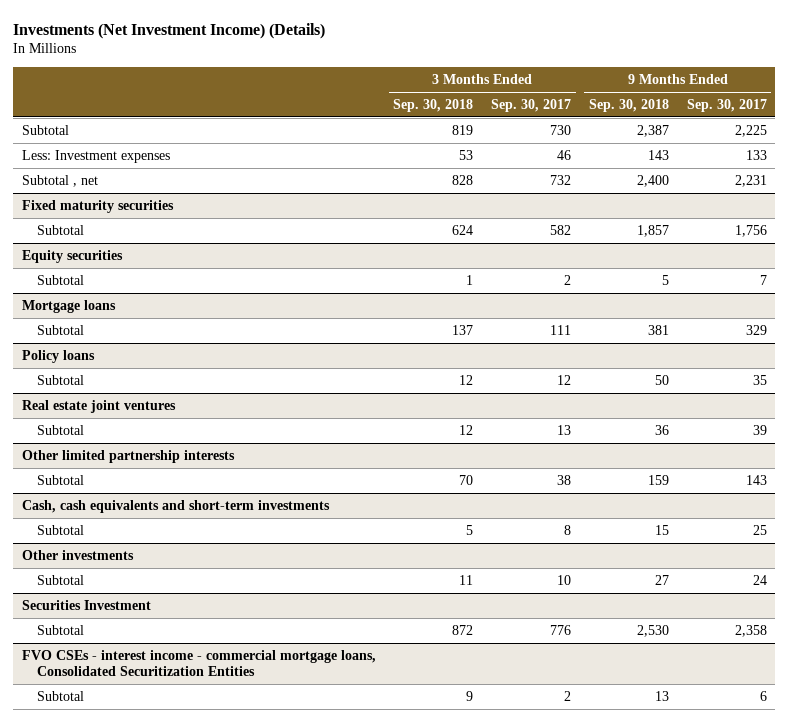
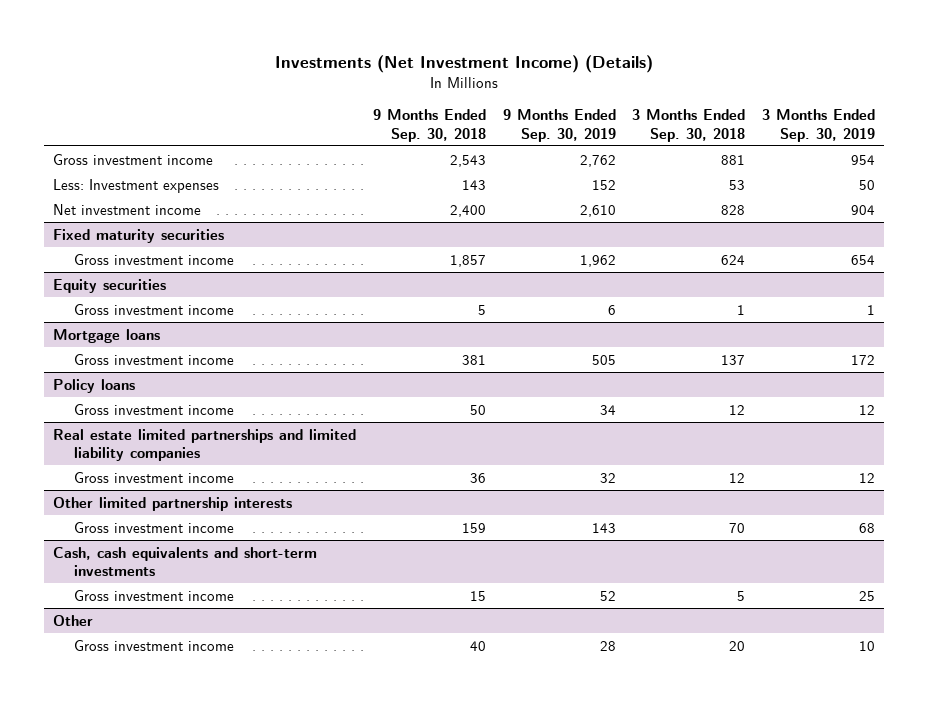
[491,99,572,113] Sep. 30, 2017 -> none
[686,99,767,113] Sep. 30, 2017 -> none
none -> [502,109,616,142] 9 Months Ended Sep. 30, 2019
none -> [762,109,876,142] 3 Months Ended Sep. 30, 2019
[21,124,69,135] Subtotal -> none
none -> [52,153,213,165] Gross investment income
[21,174,98,187] Subtotal , net -> [52,203,201,215] Net investment income
[36,224,84,235] Subtotal -> [73,253,234,265] Gross investment income
[36,274,84,285] Subtotal -> [73,303,234,315] Gross investment income
[36,324,84,335] Subtotal -> [73,353,234,365] Gross investment income
[36,374,84,385] Subtotal -> [73,403,234,415] Gross investment income
[21,399,176,413] Real estate joint ventures -> [52,428,356,461] Real estate limited partnerships and limited liability companies
[36,424,84,435] Subtotal -> [73,471,234,483] Gross investment income
[36,474,84,485] Subtotal -> [73,521,234,533] Gross investment income
[36,574,84,585] Subtotal -> none
[21,599,151,610] Securities Investment -> none
[36,624,84,635] Subtotal -> none
[21,649,376,676] FVO CSEs - interest income - commercial mortgage loans, Consolidated Securitization Entities -> none
[36,690,84,701] Subtotal -> none
[36,524,84,535] Subtotal -> [73,589,234,601] Gross investment income
[21,549,134,560] Other investments -> [52,614,93,626] Other
none -> [73,639,234,651] Gross investment income

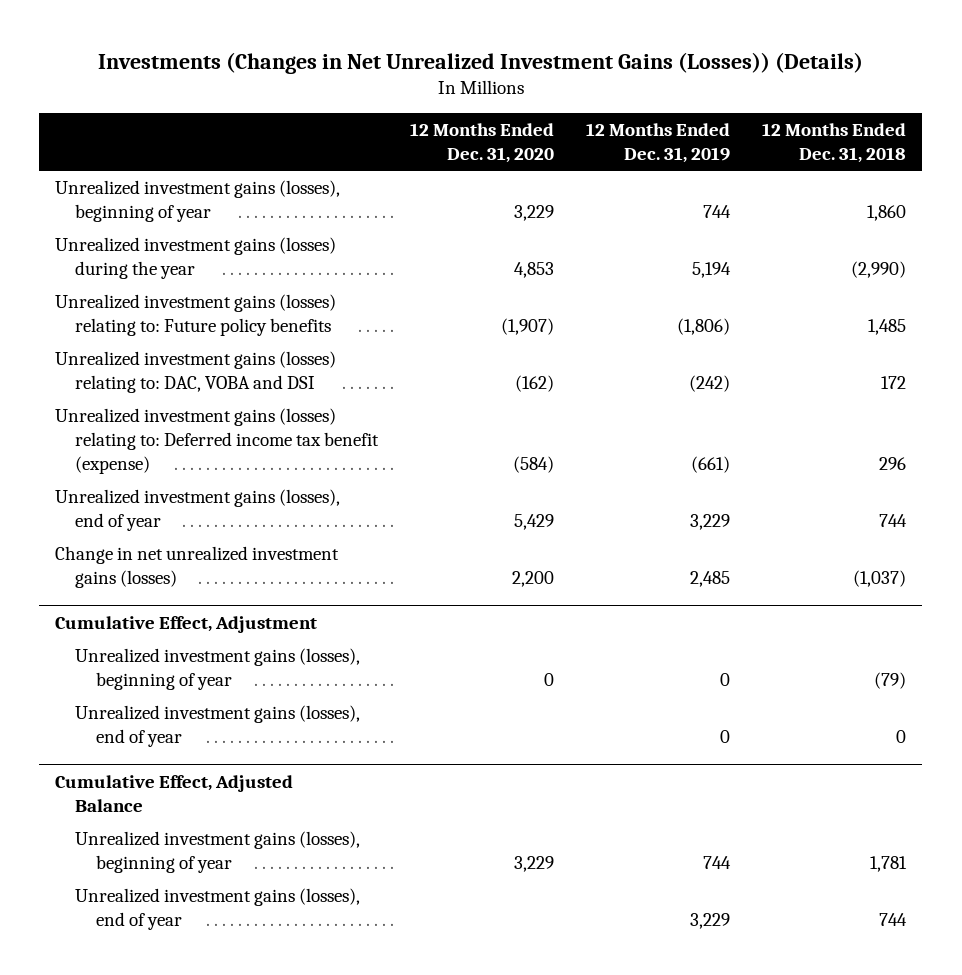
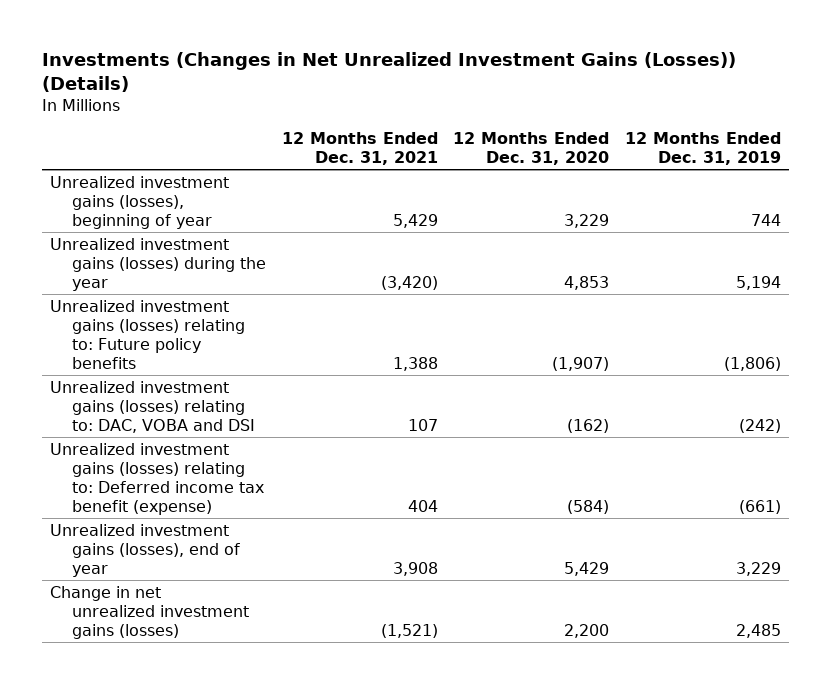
[762,123,907,163] 12 Months Ended Dec. 31, 2018 -> none
none -> [281,131,438,165] 12 Months Ended Dec. 31, 2021
[55,616,318,634] Cumulative Effect, Adjustment -> none
[75,648,361,690] Unrealized investment gains (losses), beginning of year -> none
[75,705,361,747] Unrealized investment gains (losses), end of year -> none
[55,775,294,812] Cumulative Effect, Adjusted Balance -> none
[75,831,361,873] Unrealized investment gains (losses), beginning of year -> none
[75,888,361,930] Unrealized investment gains (losses), end of year -> none

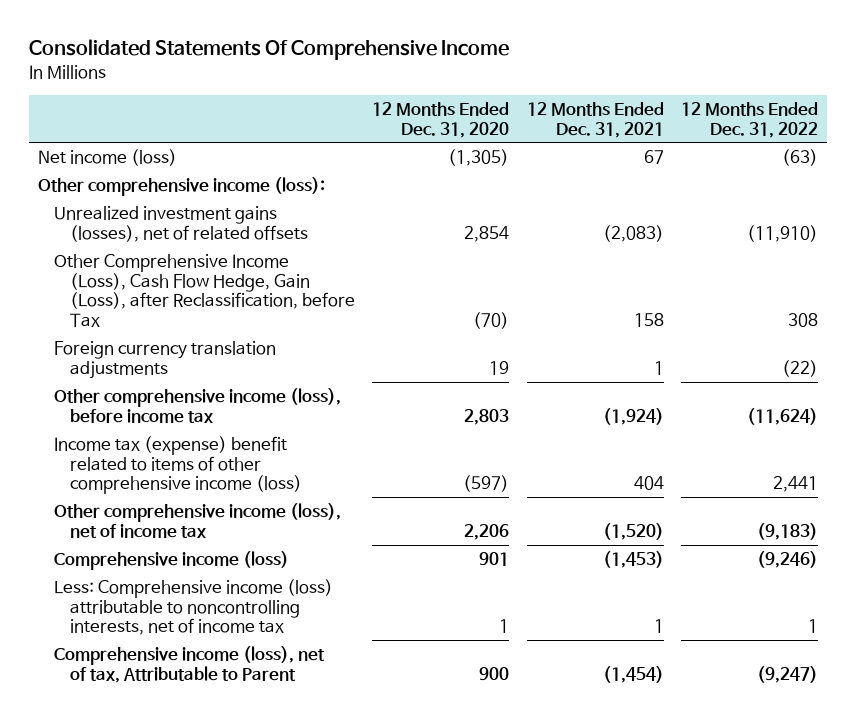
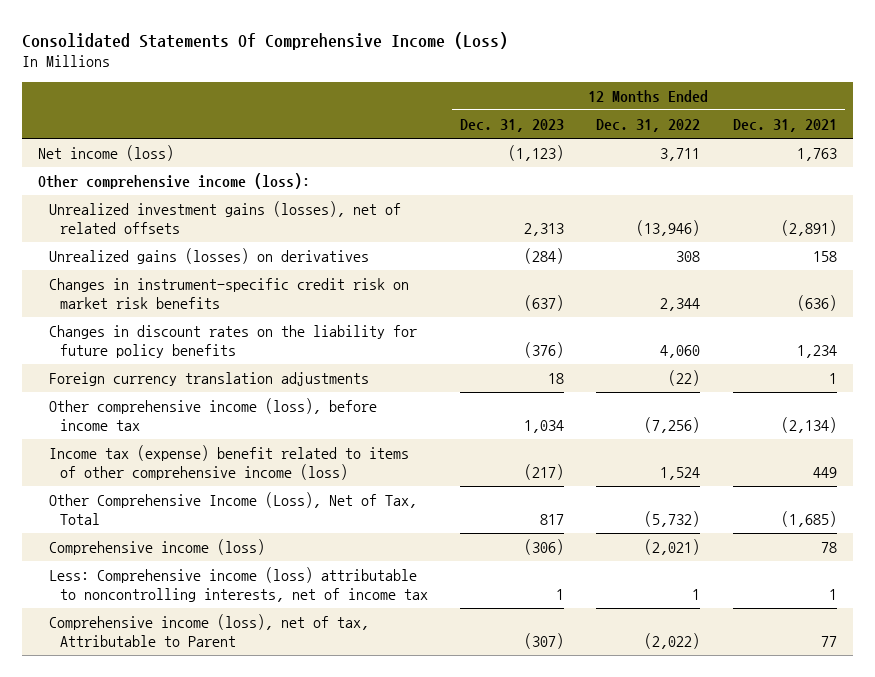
[29,39,510,61] Consolidated Statements Of Comprehensive Income -> [21,31,508,50] Consolidated Statements Of Comprehensive Income (Loss)
[372,101,510,138] 12 Months Ended Dec. 31, 2020 -> none
none -> [459,118,564,132] Dec. 31, 2023
[643,150,664,165] 67 -> [796,147,837,161] 1,763
[782,149,819,167] (63) -> [660,147,701,161] 3,711
[602,224,664,242] (2,083) -> [780,219,837,236] (2,891)
[747,224,819,242] (11,910) -> [636,219,701,236] (13,946)
[53,254,356,327] Other Comprehensive Income (Loss), Cash Flow Hedge, Gain (Loss), after Reclassification, before Tax -> [48,247,369,264] Unrealized gains (losses) on derivatives
none -> [48,277,409,309] Changes in instrument-specific credit risk on market risk benefits
none -> [48,324,417,358] Changes in discount rates on the liability for future policy benefits
[602,407,664,425] (1,924) -> [780,416,837,433] (2,134)
[747,407,819,425] (11,624) -> [644,416,701,433] (7,256)
[633,476,664,491] 404 -> [812,466,837,478] 449
[773,476,819,493] 2,441 -> [660,466,701,480] 1,524
[53,503,341,538] Other comprehensive income (loss), net of income tax -> [48,491,417,525] Other Comprehensive Income (Loss), Net of Tax, Total
[602,522,664,540] (1,520) -> [780,510,837,527] (1,685)
[757,522,819,540] (9,183) -> [644,510,701,527] (5,732)
[602,551,664,569] (1,453) -> [820,541,837,553] 78
[757,551,819,569] (9,246) -> [644,538,701,555] (2,021)
[602,665,664,683] (1,454) -> [820,635,837,647] 77
[757,665,819,683] (9,247) -> [644,632,701,649] (2,022)

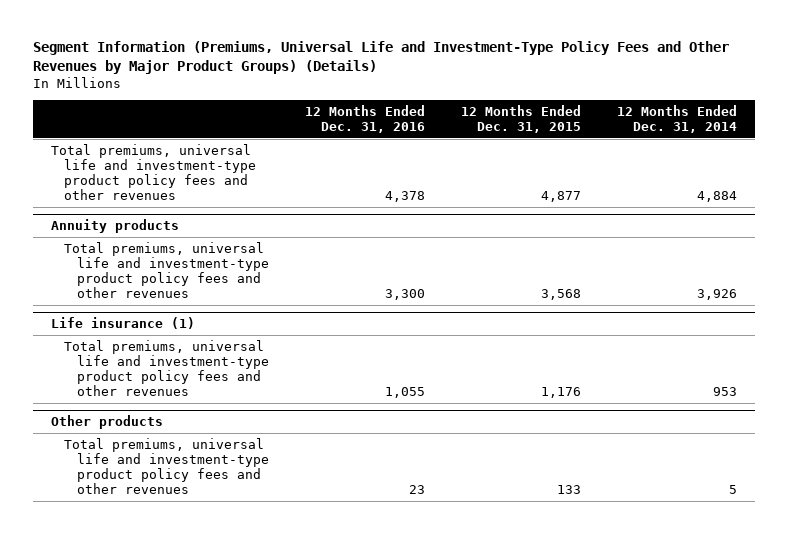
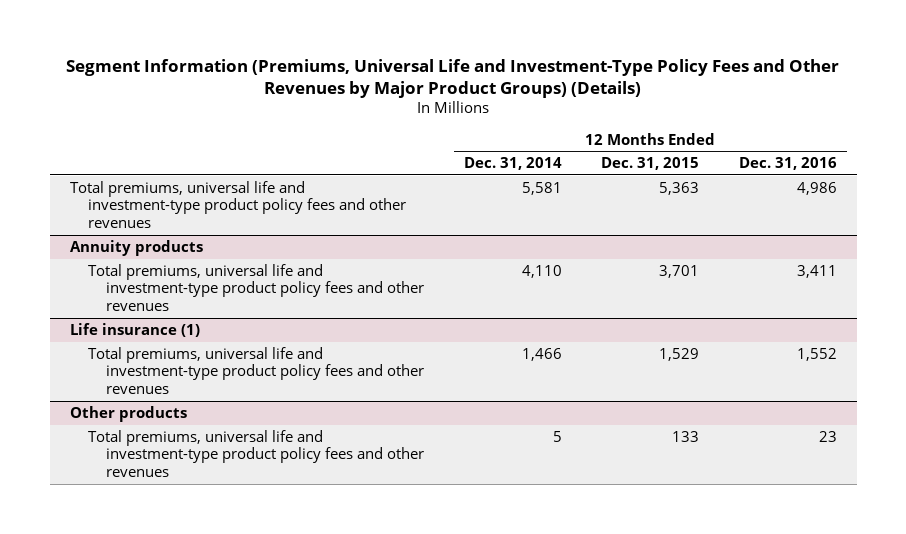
[385,191,426,203] 4,378 -> [796,181,837,195] 4,986
[541,191,582,203] 4,877 -> [659,181,700,195] 5,363
[697,191,738,203] 4,884 -> [521,181,562,195] 5,581
[385,289,426,301] 3,300 -> [796,264,837,278] 3,411
[541,289,582,301] 3,568 -> [659,264,700,278] 3,701
[697,289,738,301] 3,926 -> [521,264,562,278] 4,110
[385,387,426,399] 1,055 -> [796,347,837,361] 1,552
[541,387,582,399] 1,176 -> [659,347,700,361] 1,529
[713,387,738,397] 953 -> [521,347,562,361] 1,466

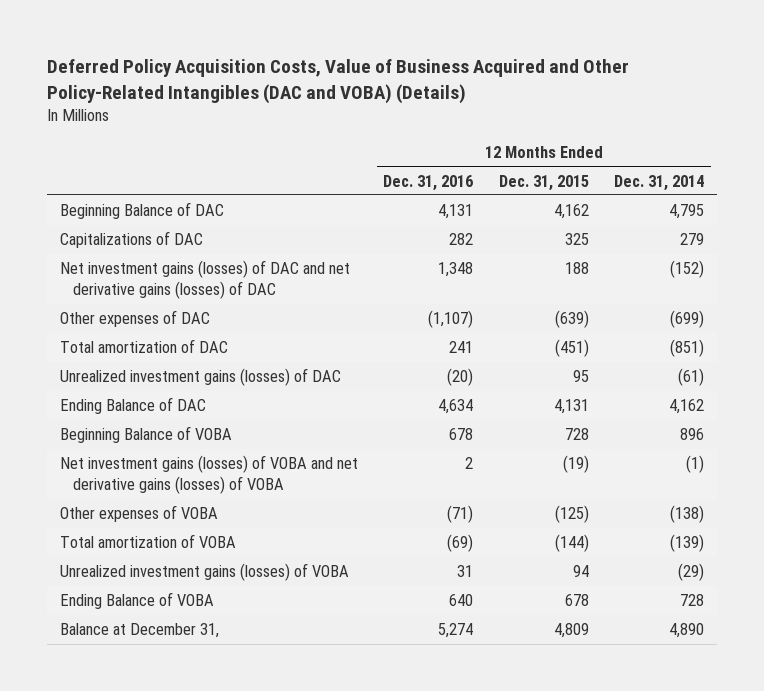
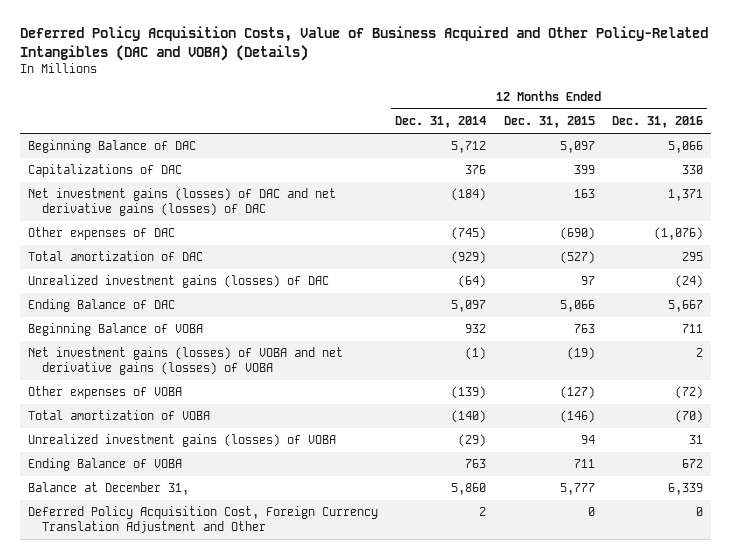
[438,204,474,220] 4,131 -> [667,141,703,154] 5,066
[553,204,589,220] 4,162 -> [559,141,595,154] 5,097
[669,204,705,220] 4,795 -> [451,141,487,154] 5,712
[449,233,474,246] 282 -> [681,165,703,175] 330
[564,233,589,246] 325 -> [573,165,595,175] 399
[680,233,705,246] 279 -> [465,165,487,175] 376
[438,262,474,278] 1,348 -> [667,189,703,202] 1,371
[564,262,589,275] 188 -> [573,189,595,199] 163
[670,260,705,279] (152) -> [451,188,487,202] (184)
[428,310,474,329] (1,107) -> [653,227,703,241] (1,076)
[554,310,589,329] (639) -> [559,227,595,241] (690)
[670,310,705,329] (699) -> [451,227,487,241] (745)
[449,341,474,354] 241 -> [681,252,703,262] 295
[554,339,589,358] (451) -> [559,251,595,265] (527)
[670,339,705,358] (851) -> [451,251,487,265] (929)
[447,368,474,387] (20) -> [674,275,703,289] (24)
[572,370,589,383] 95 -> [580,276,595,286] 97
[678,368,705,387] (61) -> [458,275,487,289] (64)
[438,399,474,415] 4,634 -> [667,300,703,313] 5,667
[553,399,589,415] 4,131 -> [559,300,595,313] 5,066
[669,399,705,415] 4,162 -> [451,300,487,313] 5,097
[449,428,474,441] 678 -> [681,324,703,334] 711
[564,428,589,441] 728 -> [573,324,595,334] 763
[680,428,705,441] 896 -> [465,324,487,334] 932
[447,505,474,524] (71) -> [674,386,703,400] (72)
[554,505,589,524] (125) -> [559,386,595,400] (127)
[670,505,705,524] (138) -> [451,386,487,400] (139)
[447,534,474,553] (69) -> [674,410,703,424] (70)
[554,534,589,553] (144) -> [559,410,595,424] (146)
[670,534,705,553] (139) -> [451,410,487,424] (140)
[449,594,474,607] 640 -> [681,459,703,469] 672
[564,594,589,607] 678 -> [573,459,595,469] 711
[680,594,705,607] 728 -> [465,459,487,469] 763
[438,623,474,639] 5,274 -> [667,483,703,496] 6,339
[553,623,589,639] 4,809 -> [559,483,595,496] 5,777
[669,623,705,639] 4,890 -> [451,483,487,496] 5,860
none -> [28,506,379,534] Deferred Policy Acquisition Cost, Foreign Currency Translation Adjustment and Other

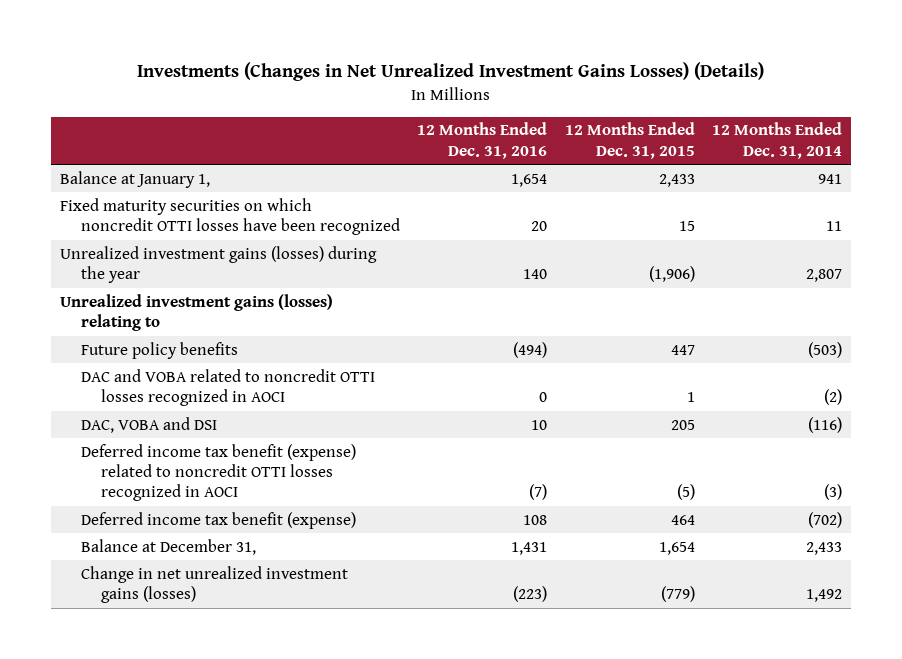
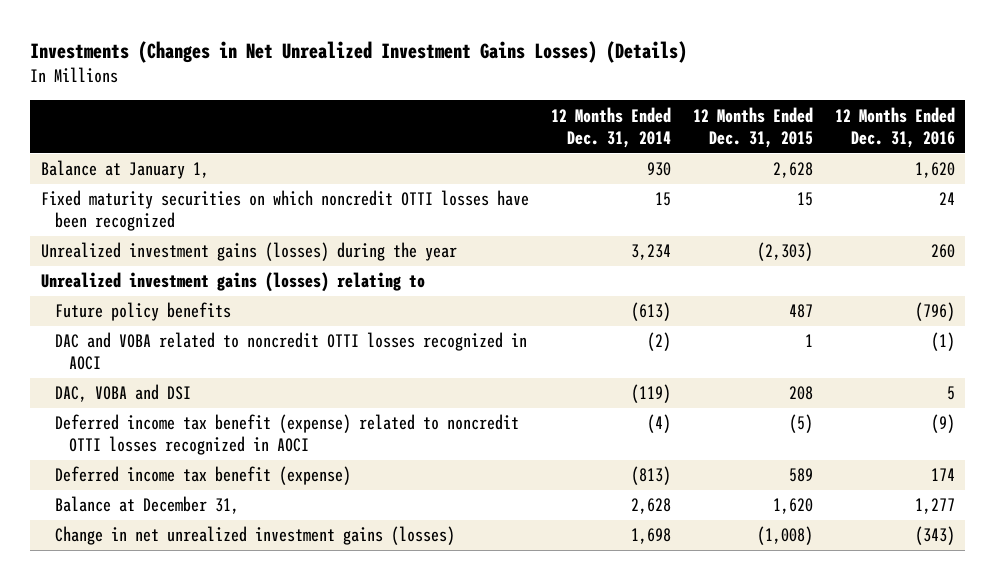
[511,173,548,187] 1,654 -> [914,162,955,179] 1,620
[658,173,695,187] 2,433 -> [772,162,813,179] 2,628
[817,173,842,184] 941 -> [646,162,671,177] 930
[531,221,548,232] 20 -> [938,192,955,206] 24
[825,221,842,232] 11 -> [654,192,671,207] 15
[523,269,548,280] 140 -> [930,244,955,259] 260
[648,266,695,283] (1,906) -> [756,242,813,262] (2,303)
[805,269,842,283] 2,807 -> [630,244,671,261] 3,234
[513,341,548,358] (494) -> [914,302,955,322] (796)
[670,344,695,355] 447 -> [788,304,813,319] 487
[807,341,842,358] (503) -> [630,302,671,322] (613)
[539,392,548,403] 0 -> [930,332,955,352] (1)
[531,419,548,430] 10 -> [946,386,955,401] 5
[670,419,695,430] 205 -> [788,386,813,401] 208
[807,416,842,433] (116) -> [630,384,671,404] (119)
[529,484,548,501] (7) -> [930,414,955,434] (9)
[823,484,842,501] (3) -> [646,414,671,434] (4)
[523,514,548,525] 108 -> [930,468,955,482] 174
[670,514,695,525] 464 -> [788,468,813,483] 589
[807,511,842,528] (702) -> [630,466,671,486] (813)
[511,541,548,555] 1,431 -> [914,498,955,515] 1,277
[658,541,695,555] 1,654 -> [772,498,813,515] 1,620
[805,541,842,555] 2,433 -> [630,498,671,515] 2,628
[513,586,548,603] (223) -> [914,526,955,546] (343)
[660,586,695,603] (779) -> [756,526,813,546] (1,008)
[805,589,842,603] 1,492 -> [630,528,671,545] 1,698

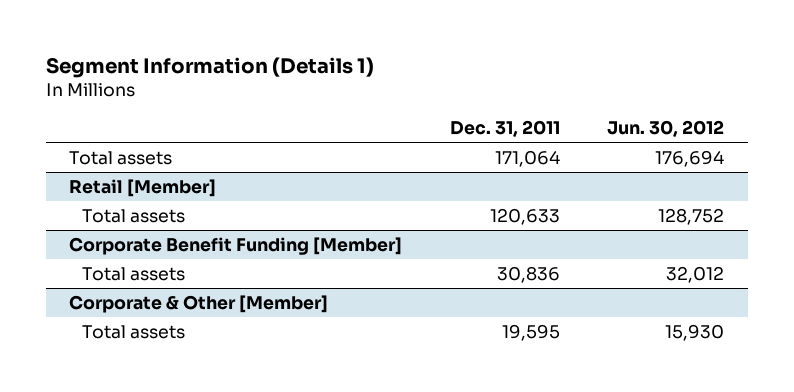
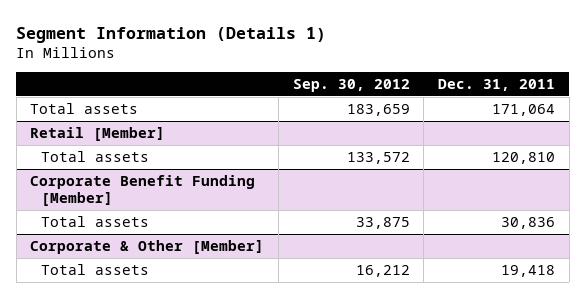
[607,120,725,138] Jun. 30, 2012 -> none
none -> [292,79,410,93] Sep. 30, 2012
[489,207,560,225] 120,633 -> [491,152,555,165] 120,810
[501,323,560,341] 19,595 -> [500,265,555,278] 19,418

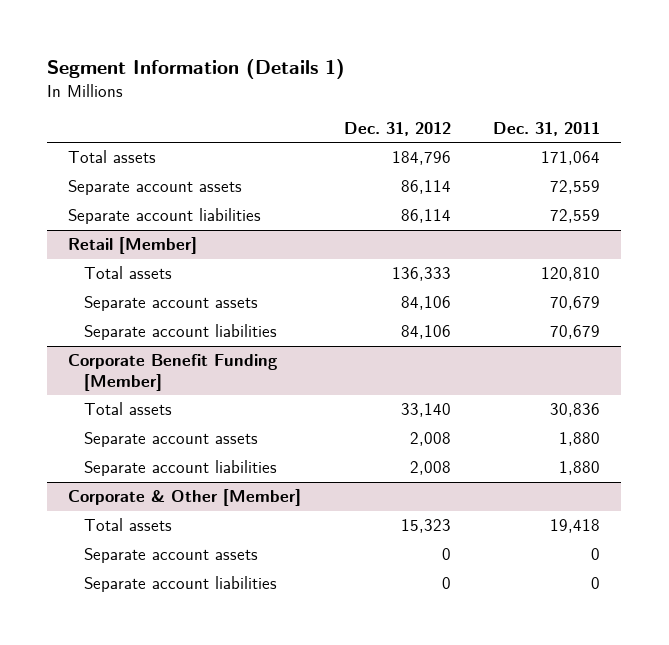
[292,79,410,93] Sep. 30, 2012 -> none
none -> [343,121,451,136] Dec. 31, 2012
none -> [68,180,243,196] Separate account assets
none -> [68,208,262,225] Separate account liabilities
none -> [84,296,259,312] Separate account assets
none -> [84,324,278,341] Separate account liabilities
none -> [84,432,259,448] Separate account assets
none -> [84,460,278,477] Separate account liabilities
none -> [84,548,259,564] Separate account assets
none -> [84,576,278,593] Separate account liabilities

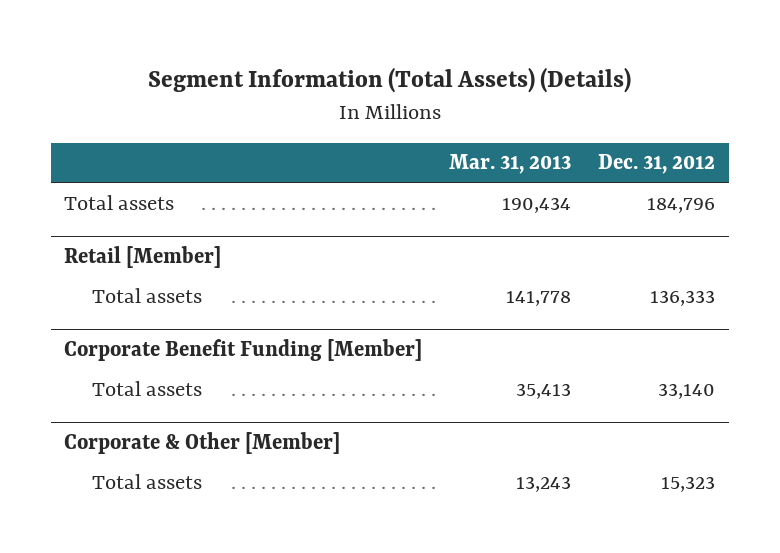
[47,58,346,79] Segment Information (Details 1) -> [147,67,631,94] Segment Information (Total Assets) (Details)
[493,121,601,136] Dec. 31, 2011 -> none
none -> [449,154,572,175] Mar. 31, 2013
[68,180,243,196] Separate account assets -> none
[68,208,262,225] Separate account liabilities -> none
[84,296,259,312] Separate account assets -> none
[84,324,278,341] Separate account liabilities -> none
[84,432,259,448] Separate account assets -> none
[84,460,278,477] Separate account liabilities -> none
[84,548,259,564] Separate account assets -> none
[84,576,278,593] Separate account liabilities -> none

